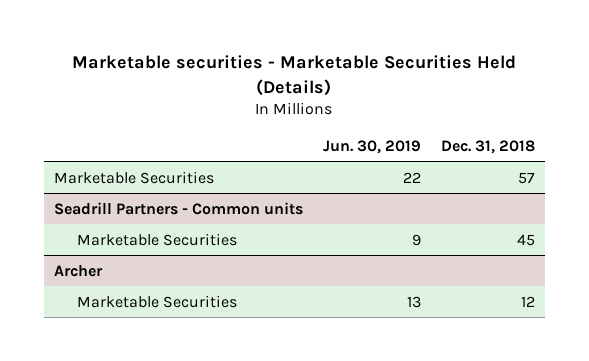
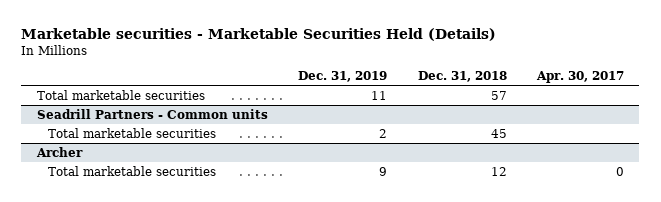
[322,139,421,154] Jun. 30, 2019 -> none
none -> [298,71,388,83] Dec. 31, 2019
none -> [535,71,624,84] Apr. 30, 2017
[53,170,214,184] Marketable Securities -> [36,89,205,100] Total marketable securities
[76,232,237,246] Marketable Securities -> [48,127,217,138] Total marketable securities
[76,294,237,308] Marketable Securities -> [48,165,217,176] Total marketable securities

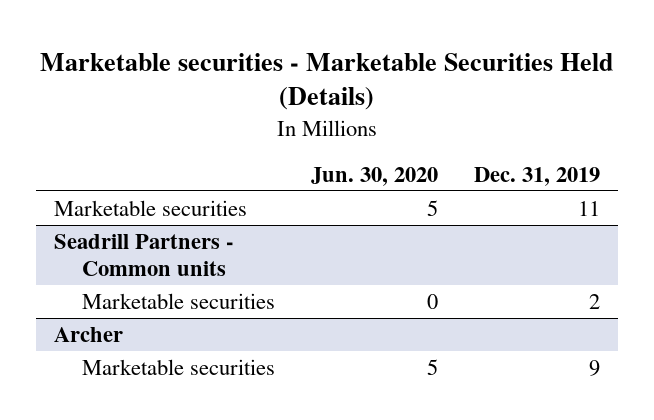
[417,71,507,83] Dec. 31, 2018 -> none
[535,71,624,84] Apr. 30, 2017 -> none
none -> [311,166,439,186] Jun. 30, 2020
[36,89,205,100] Total marketable securities -> [53,199,247,216] Marketable securities
[48,127,217,138] Total marketable securities -> [82,292,276,309] Marketable securities
[48,165,217,176] Total marketable securities -> [82,358,276,375] Marketable securities

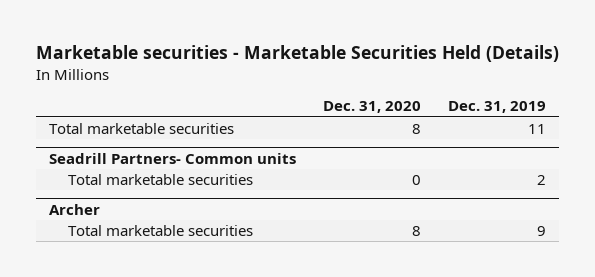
[311,166,439,186] Jun. 30, 2020 -> none
none -> [323,101,422,114] Dec. 31, 2020
[53,199,247,216] Marketable securities -> [49,123,235,135] Total marketable securities
[53,233,234,276] Seadrill Partners - Common units -> [49,153,297,165] Seadrill Partners- Common units
[82,292,276,309] Marketable securities -> [67,174,253,186] Total marketable securities
[82,358,276,375] Marketable securities -> [67,225,253,237] Total marketable securities

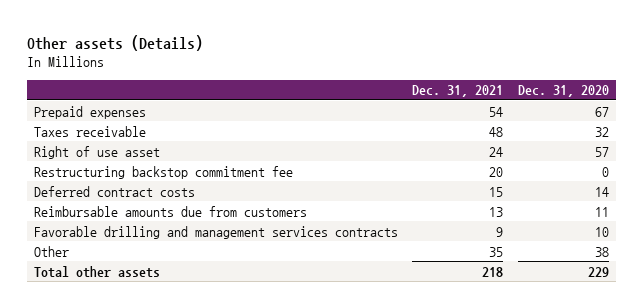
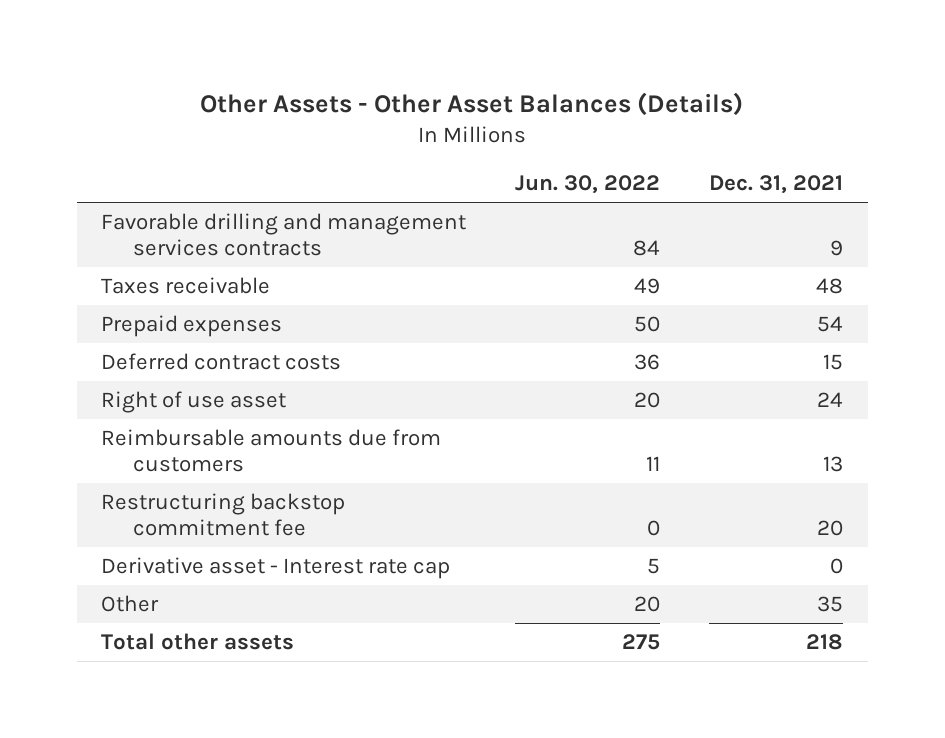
[26,34,203,51] Other assets (Details) -> [200,91,744,116] Other Assets - Other Asset Balances (Details)
[518,85,610,98] Dec. 31, 2020 -> none
none -> [515,175,661,195] Jun. 30, 2022
[33,225,398,239] Favorable drilling and management services contracts -> [101,213,467,257] Favorable drilling and management services contracts
[33,105,146,119] Prepaid expenses -> [101,315,283,338] Prepaid expenses
[33,145,160,159] Right of use asset -> [101,391,287,414] Right of use asset
[33,165,293,179] Restructuring backstop commitment fee -> [101,493,346,537] Restructuring backstop commitment fee
none -> [101,557,451,580] Derivative asset - Interest rate cap

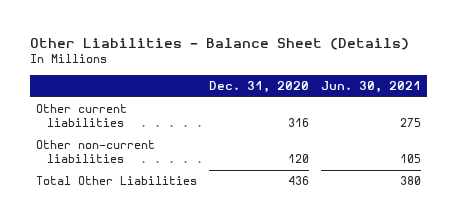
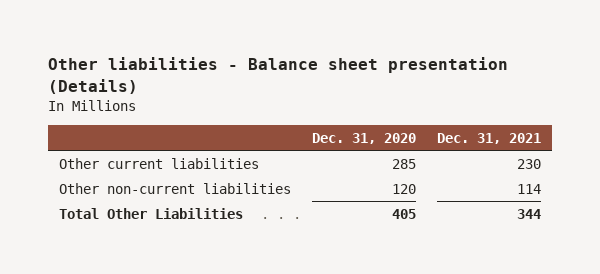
[29,37,409,50] Other Liabilities - Balance Sheet (Details) -> [48,56,509,94] Other liabilities - Balance sheet presentation (Details)
[320,81,421,94] Jun. 30, 2021 -> none
none -> [437,132,542,144] Dec. 31, 2021
[287,118,309,128] 316 -> [392,158,417,169] 285
[287,176,309,186] 436 -> [392,208,417,219] 405

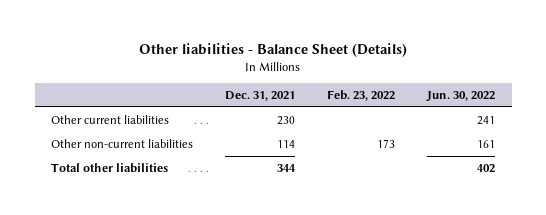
[48,56,509,94] Other liabilities - Balance sheet presentation (Details) -> [139,42,408,57] Other liabilities - Balance Sheet (Details)
[312,132,417,144] Dec. 31, 2020 -> none
none -> [327,90,396,102] Feb. 23, 2022
none -> [426,91,496,103] Jun. 30, 2022
[58,207,243,219] Total Other Liabilities -> [50,162,168,173] Total other liabilities

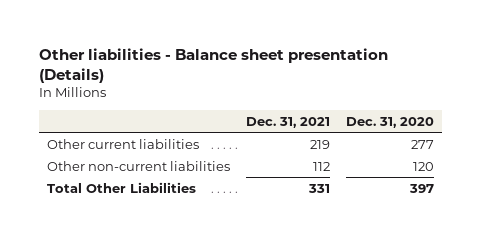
[139,42,408,57] Other liabilities - Balance Sheet (Details) -> [39,47,389,83] Other liabilities - Balance sheet presentation (Details)
[327,90,396,102] Feb. 23, 2022 -> none
[426,91,496,103] Jun. 30, 2022 -> none
none -> [345,116,434,128] Dec. 31, 2020
[276,115,295,125] 230 -> [309,139,330,149] 219
[276,139,295,148] 114 -> [312,161,330,171] 112
[50,162,168,173] Total other liabilities -> [47,181,197,193] Total Other Liabilities
[276,163,296,172] 344 -> [307,183,330,193] 331

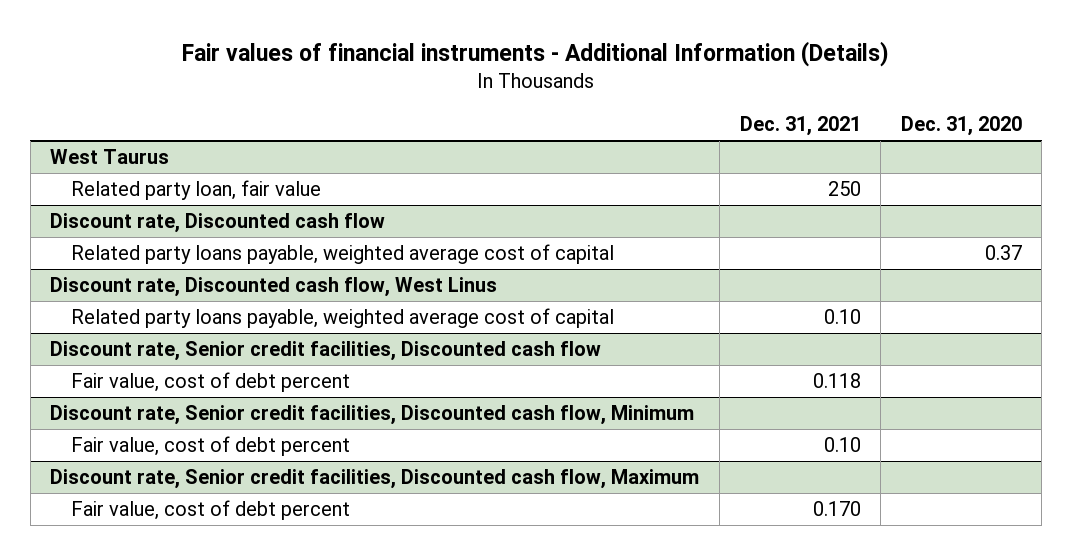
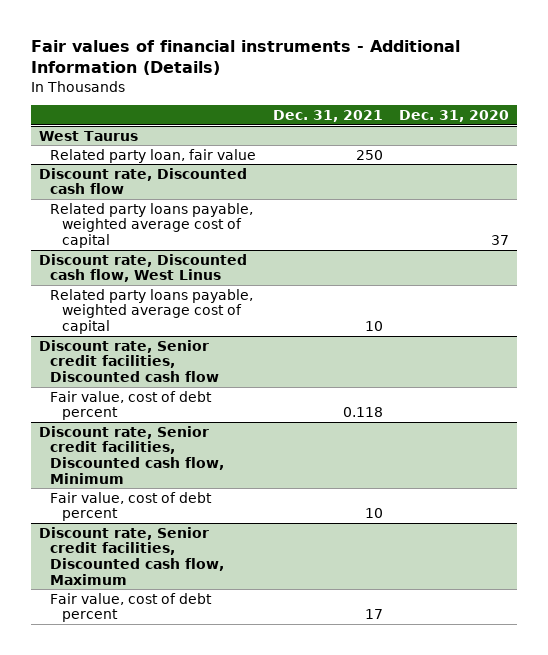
[984,245,1022,261] 0.37 -> [490,234,509,245] 37
[823,309,861,325] 0.10 -> [364,320,383,331] 10
[823,437,861,453] 0.10 -> [364,508,383,519] 10
[812,501,861,517] 0.170 -> [364,609,383,620] 17

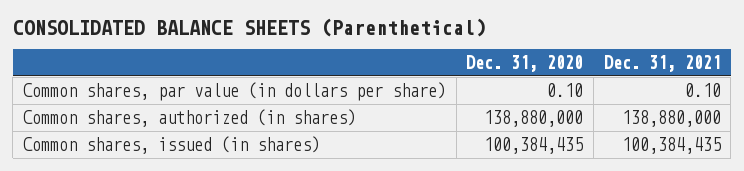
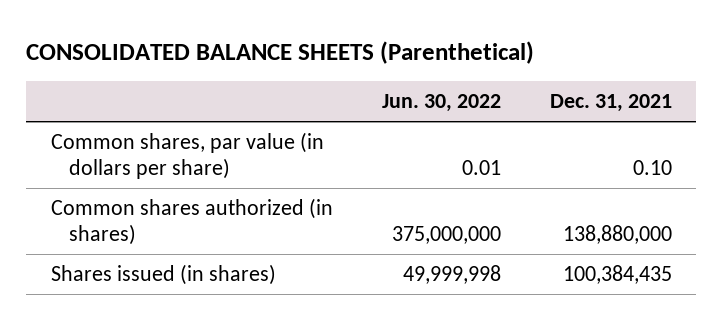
[466,55,584,73] Dec. 31, 2020 -> none
none -> [381,94,501,113] Jun. 30, 2022
[22,108,356,127] Common shares, authorized (in shares) -> [50,197,333,245] Common shares authorized (in shares)
[22,135,320,154] Common shares, issued (in shares) -> [50,263,276,285] Shares issued (in shares)

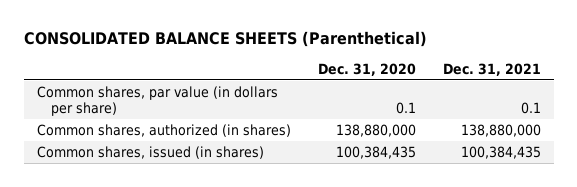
[381,94,501,113] Jun. 30, 2022 -> none
none -> [317,62,416,76] Dec. 31, 2020
[632,159,672,175] 0.10 -> [520,101,541,114] 0.1
[50,197,333,245] Common shares authorized (in shares) -> [36,123,291,137] Common shares, authorized (in shares)
[50,263,276,285] Shares issued (in shares) -> [36,145,264,159] Common shares, issued (in shares)

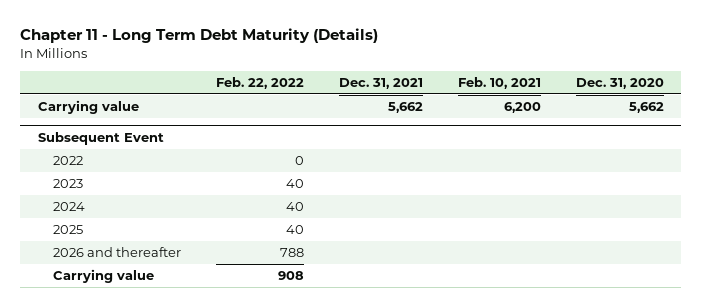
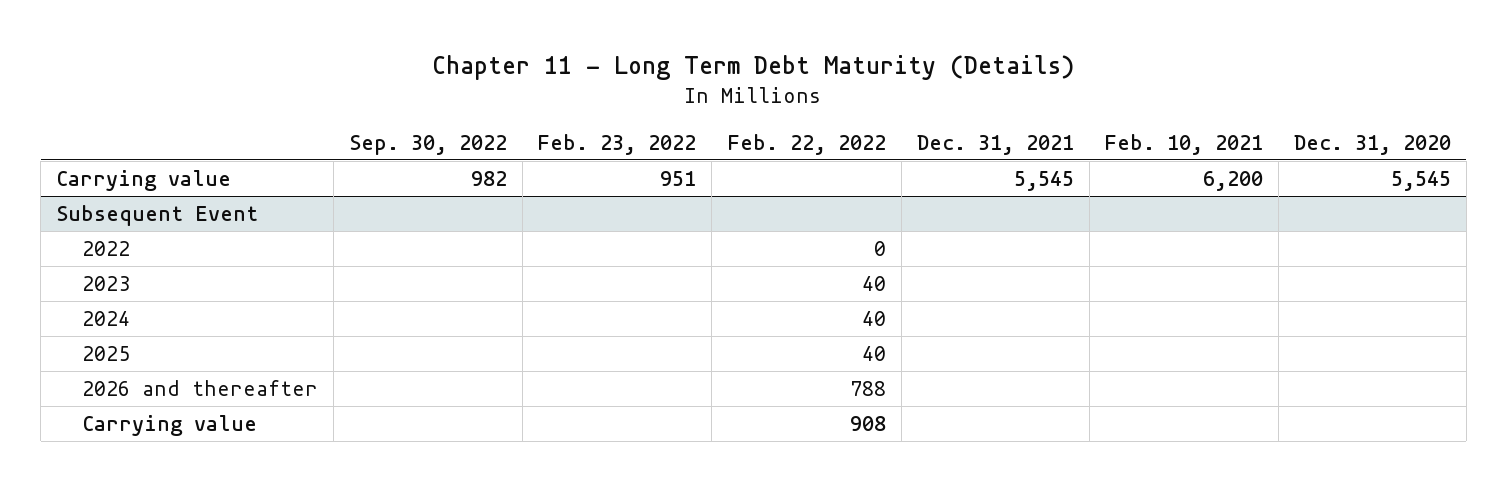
none -> [348,134,507,155] Sep. 30, 2022
none -> [537,133,697,155] Feb. 23, 2022
[387,102,423,114] 5,662 -> [1013,171,1074,192] 5,545
[628,102,664,114] 5,662 -> [1390,171,1451,192] 5,545

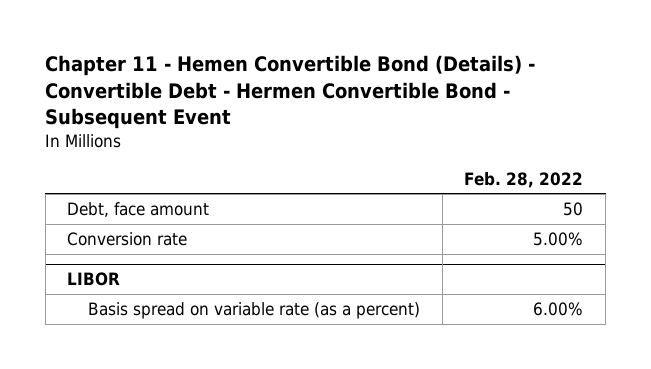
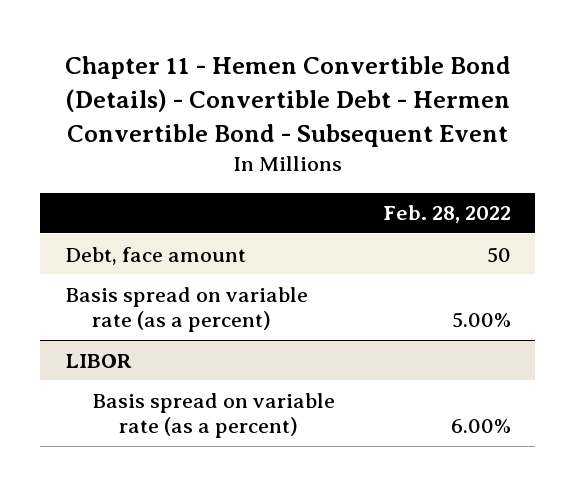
[67,231,188,246] Conversion rate -> none
none -> [64,286,308,333] Basis spread on variable rate (as a percent)

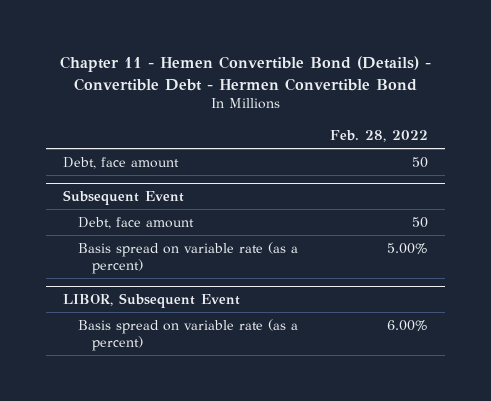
[64,56,511,147] Chapter 11 - Hemen Convertible Bond (Details) - Convertible Debt - Hermen Convertible Bond - Subsequent Event -> [59,56,431,91] Chapter 11 - Hemen Convertible Bond (Details) - Convertible Debt - Hermen Convertible Bond
none -> [62,190,184,206] Subsequent Event
none -> [77,216,194,229] Debt, face amount
[64,353,132,368] LIBOR -> none
none -> [62,293,240,309] LIBOR, Subsequent Event

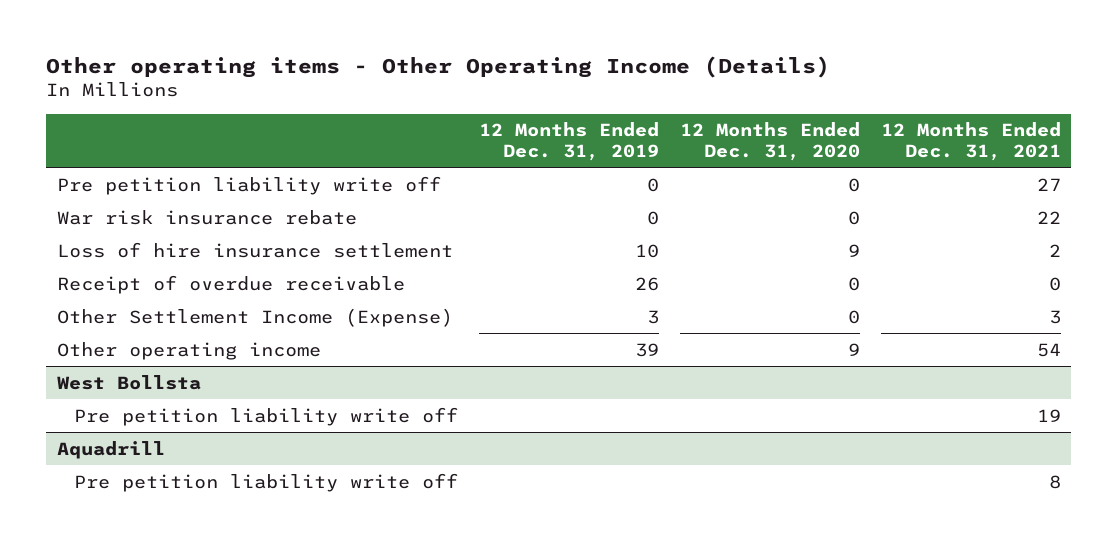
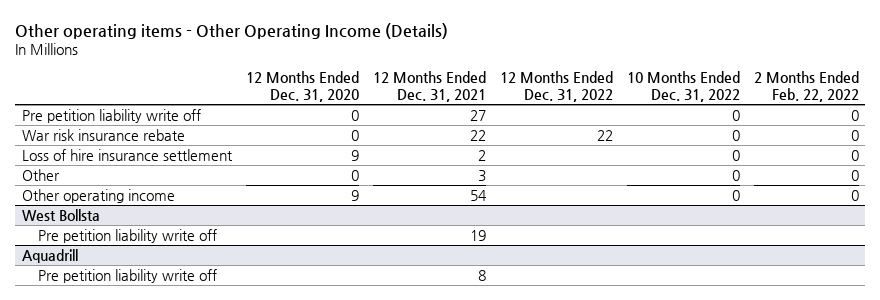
[478,122,659,161] 12 Months Ended Dec. 31, 2019 -> none
none -> [499,70,613,102] 12 Months Ended Dec. 31, 2022
none -> [626,70,740,102] 10 Months Ended Dec. 31, 2022
none -> [753,70,859,102] 2 Months Ended Feb. 22, 2022
[56,274,405,294] Receipt of overdue receivable -> none
[56,307,453,327] Other Settlement Income (Expense) -> [21,168,60,181] Other

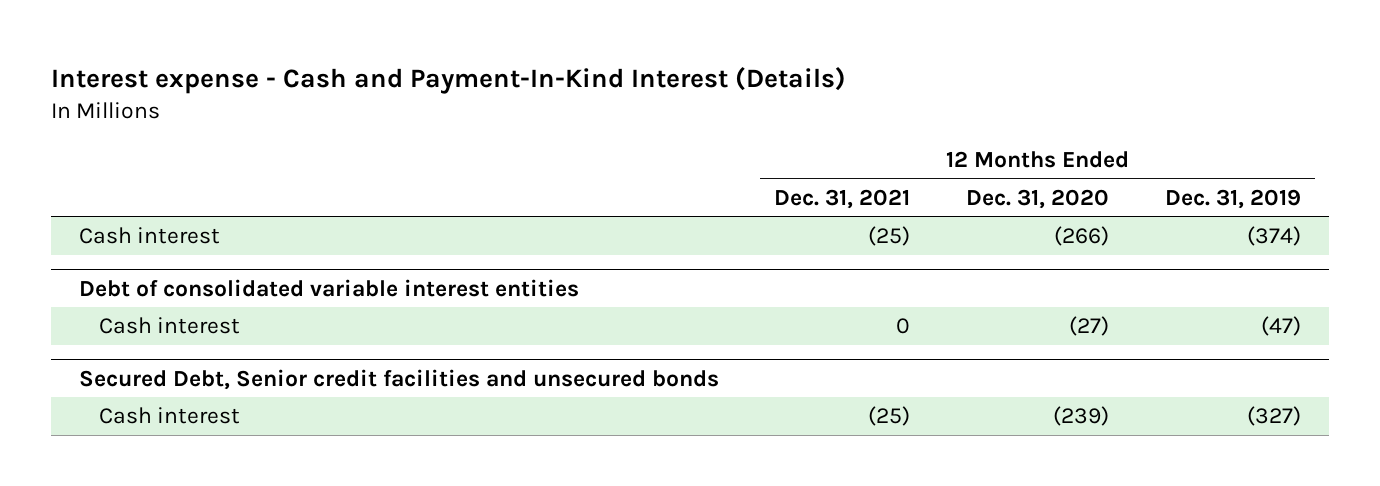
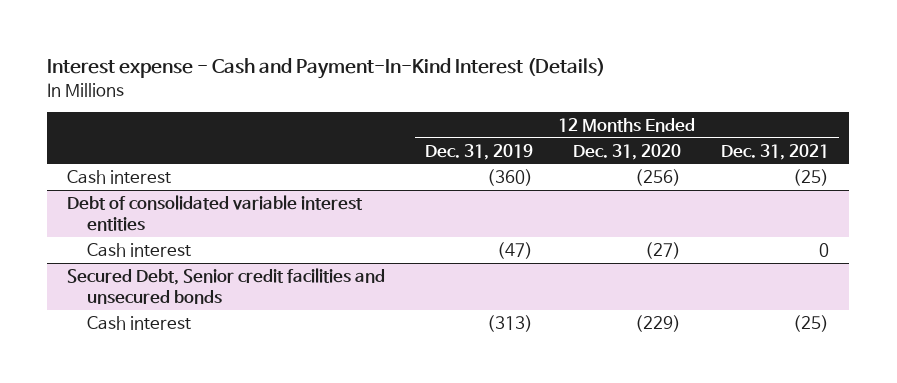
[1054,226,1110,247] (266) -> [635,168,682,186] (256)
[1246,226,1301,247] (374) -> [487,168,534,186] (360)
[1053,406,1110,427] (239) -> [635,314,682,332] (229)
[1246,406,1301,427] (327) -> [487,314,534,332] (313)

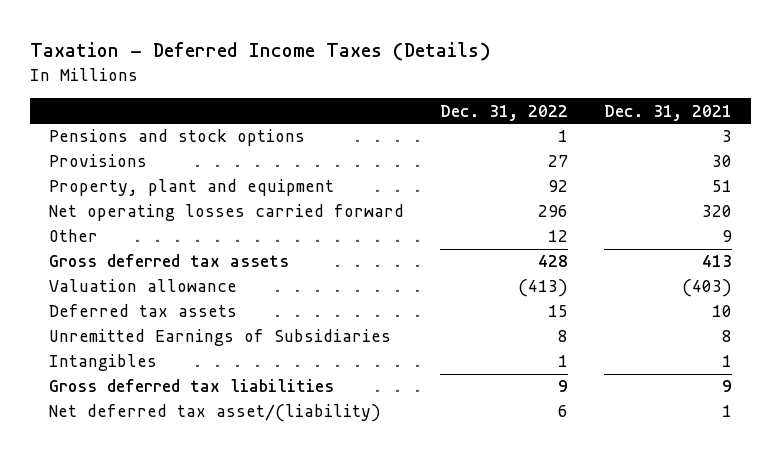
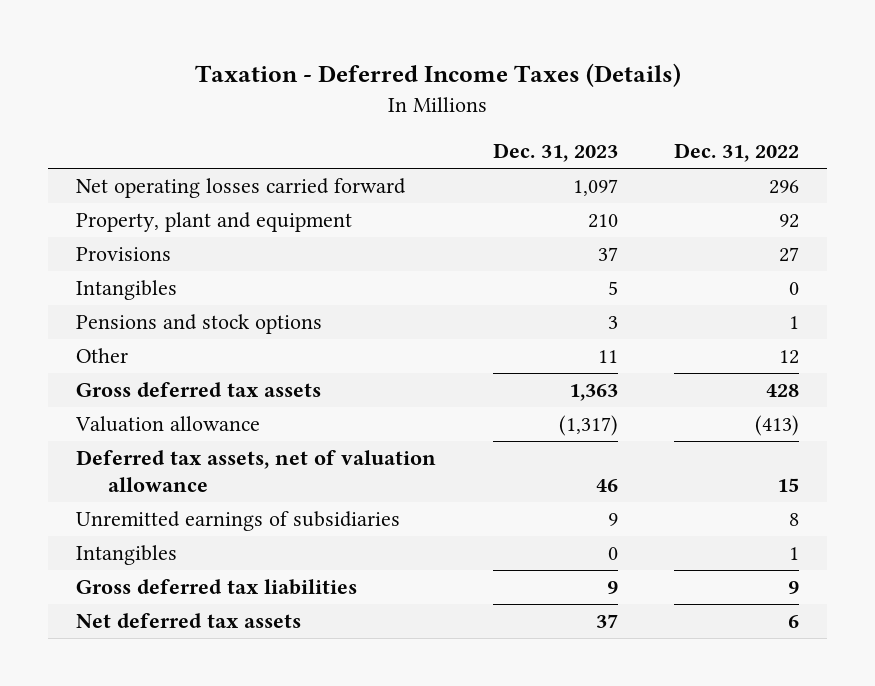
[604,104,733,121] Dec. 31, 2021 -> none
none -> [492,143,618,163] Dec. 31, 2023
[48,179,334,197] Property, plant and equipment -> [76,212,353,233] Property, plant and equipment
[48,154,147,168] Provisions -> [76,247,172,262] Provisions
none -> [76,280,178,301] Intangibles
[48,129,305,147] Pensions and stock options -> [76,314,323,335] Pensions and stock options
[48,304,237,318] Deferred tax assets -> [76,450,437,492] Deferred tax assets, net of valuation allowance
[48,329,391,347] Unremitted Earnings of Subsidiaries -> [76,511,401,532] Unremitted earnings of subsidiaries
[48,404,381,423] Net deferred tax asset/(liability) -> [76,613,302,629] Net deferred tax assets

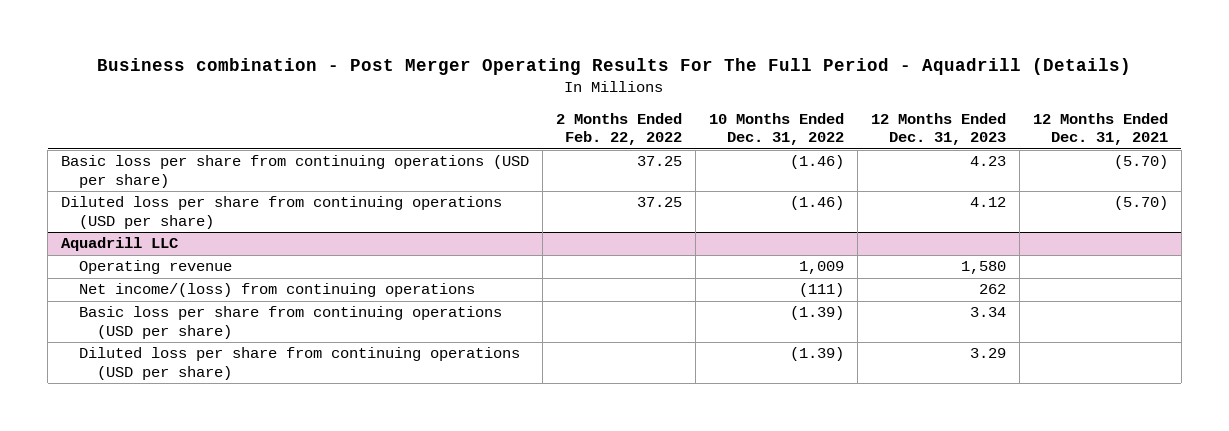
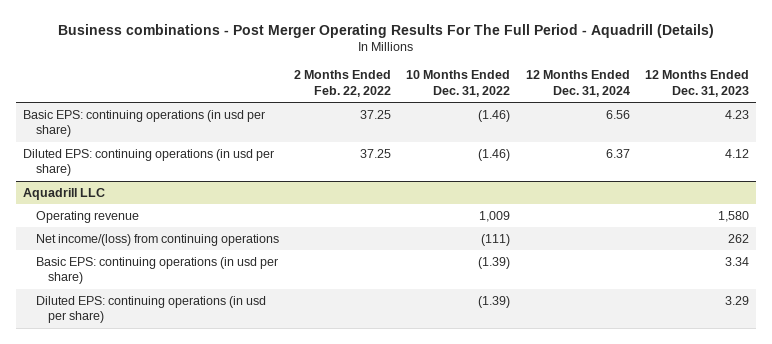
[97,58,1132,76] Business combination - Post Merger Operating Results For The Full Period - Aquadrill (Details) -> [58,23,715,38] Business combinations - Post Merger Operating Results For The Full Period - Aquadrill (Details)
[1032,113,1168,146] 12 Months Ended Dec. 31, 2021 -> none
none -> [525,70,630,98] 12 Months Ended Dec. 31, 2024
[60,155,529,188] Basic loss per share from continuing operations (USD per share) -> [23,109,266,138] Basic EPS: continuing operations (in usd per share)
[60,196,502,229] Diluted loss per share from continuing operations (USD per share) -> [23,148,275,177] Diluted EPS: continuing operations (in usd per share)
[79,306,503,339] Basic loss per share from continuing operations (USD per share) -> [35,256,278,285] Basic EPS: continuing operations (in usd per share)
[79,347,521,380] Diluted loss per share from continuing operations (USD per share) -> [35,295,266,324] Diluted EPS: continuing operations (in usd per share)

